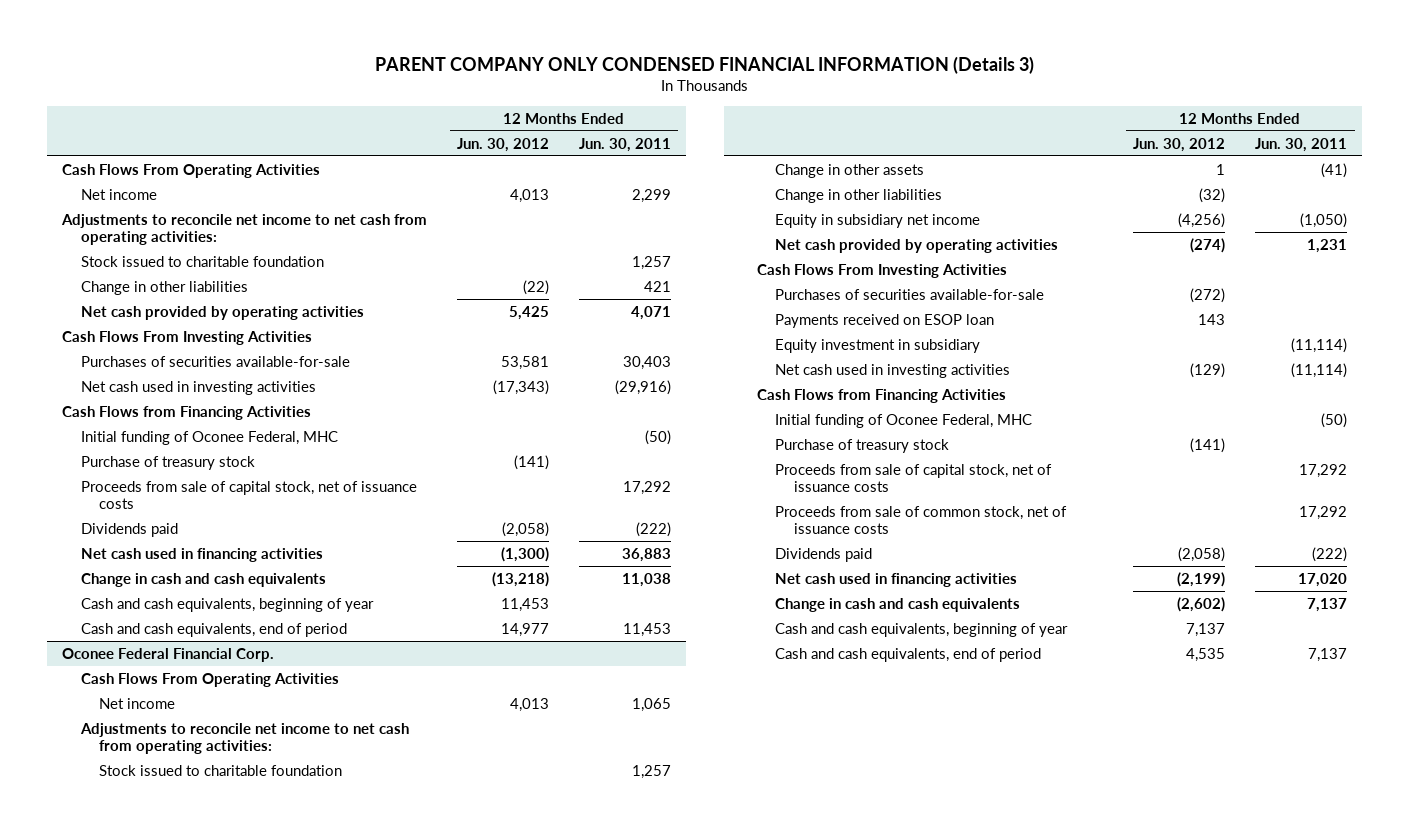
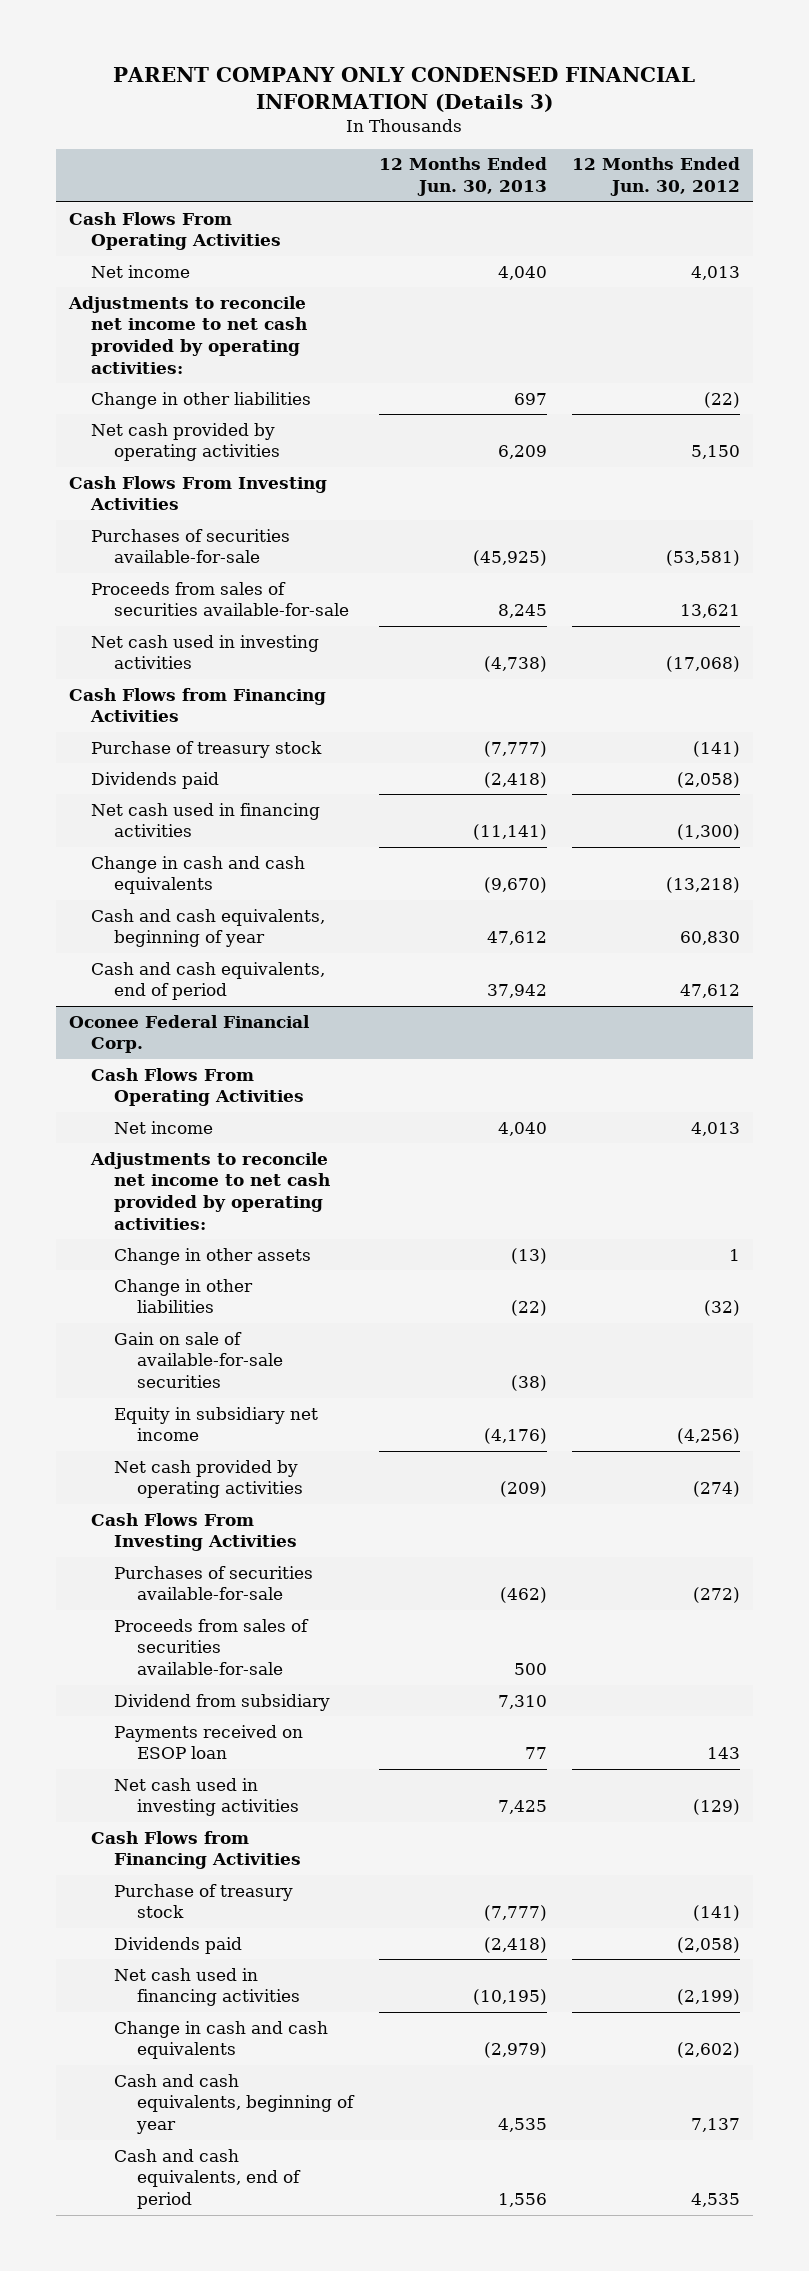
[578,137,671,152] Jun. 30, 2011 -> none
none -> [378,157,547,197] 12 Months Ended Jun. 30, 2013
[80,255,324,267] Stock issued to charitable foundation -> none
[61,213,428,246] Adjustments to reconcile net income to net cash from operating activities: -> [67,295,308,375] Adjustments to reconcile net income to net cash provided by operating activities:
[509,305,550,320] 5,425 -> [691,445,741,460] 5,150
[501,355,550,370] 53,581 -> [666,550,741,567] (53,581)
none -> [91,581,350,617] Proceeds from sales of securities available-for-sale
[493,379,550,395] (17,343) -> [666,656,741,673] (17,068)
[80,430,338,445] Initial funding of Oconee Federal, MHC -> none
[80,480,417,510] Proceeds from sale of capital stock, net of issuance costs -> none
[501,597,550,612] 11,453 -> [680,931,741,946] 60,830
[501,622,550,637] 14,977 -> [680,984,741,999] 47,612
[99,764,343,776] Stock issued to charitable foundation -> none
[79,722,409,755] Adjustments to reconcile net income to net cash from operating activities: -> [90,1151,331,1231] Adjustments to reconcile net income to net cash provided by operating activities:
none -> [114,1331,283,1389] Gain on sale of available-for-sale securities
none -> [114,1618,310,1676] Proceeds from sales of securities available-for-sale
none -> [114,1693,331,1711] Dividend from subsidiary
[775,338,981,353] Equity investment in subsidiary -> none
[775,413,1033,428] Initial funding of Oconee Federal, MHC -> none
[775,463,1053,493] Proceeds from sale of capital stock, net of issuance costs -> none
[775,505,1068,535] Proceeds from sale of common stock, net of issuance costs -> none

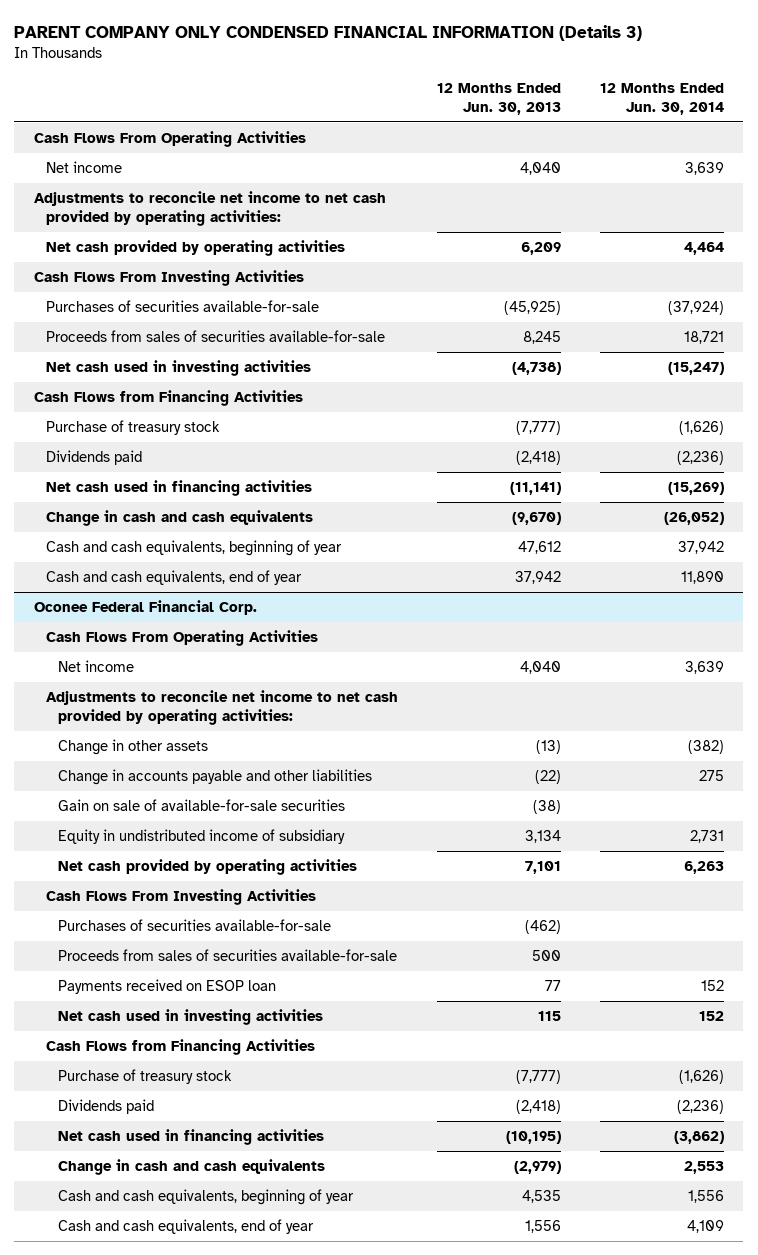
[572,157,741,197] 12 Months Ended Jun. 30, 2012 -> none
none -> [599,82,724,115] 12 Months Ended Jun. 30, 2014
[91,391,312,409] Change in other liabilities -> none
[91,961,326,1001] Cash and cash equivalents, end of period -> [45,569,302,585] Cash and cash equivalents, end of year
[114,1278,254,1314] Change in other liabilities -> [57,768,372,785] Change in accounts payable and other liabilities
[114,1406,319,1442] Equity in subsidiary net income -> [57,828,345,844] Equity in undistributed income of subsidiary
[483,1428,547,1445] (4,176) -> [524,829,561,843] 3,134
[499,1481,547,1498] (209) -> [524,860,561,874] 7,101
[114,1693,331,1711] Dividend from subsidiary -> none
[497,1800,547,1815] 7,425 -> [537,1010,561,1021] 115
[114,2148,301,2210] Cash and cash equivalents, end of period -> [57,1218,314,1234] Cash and cash equivalents, end of year

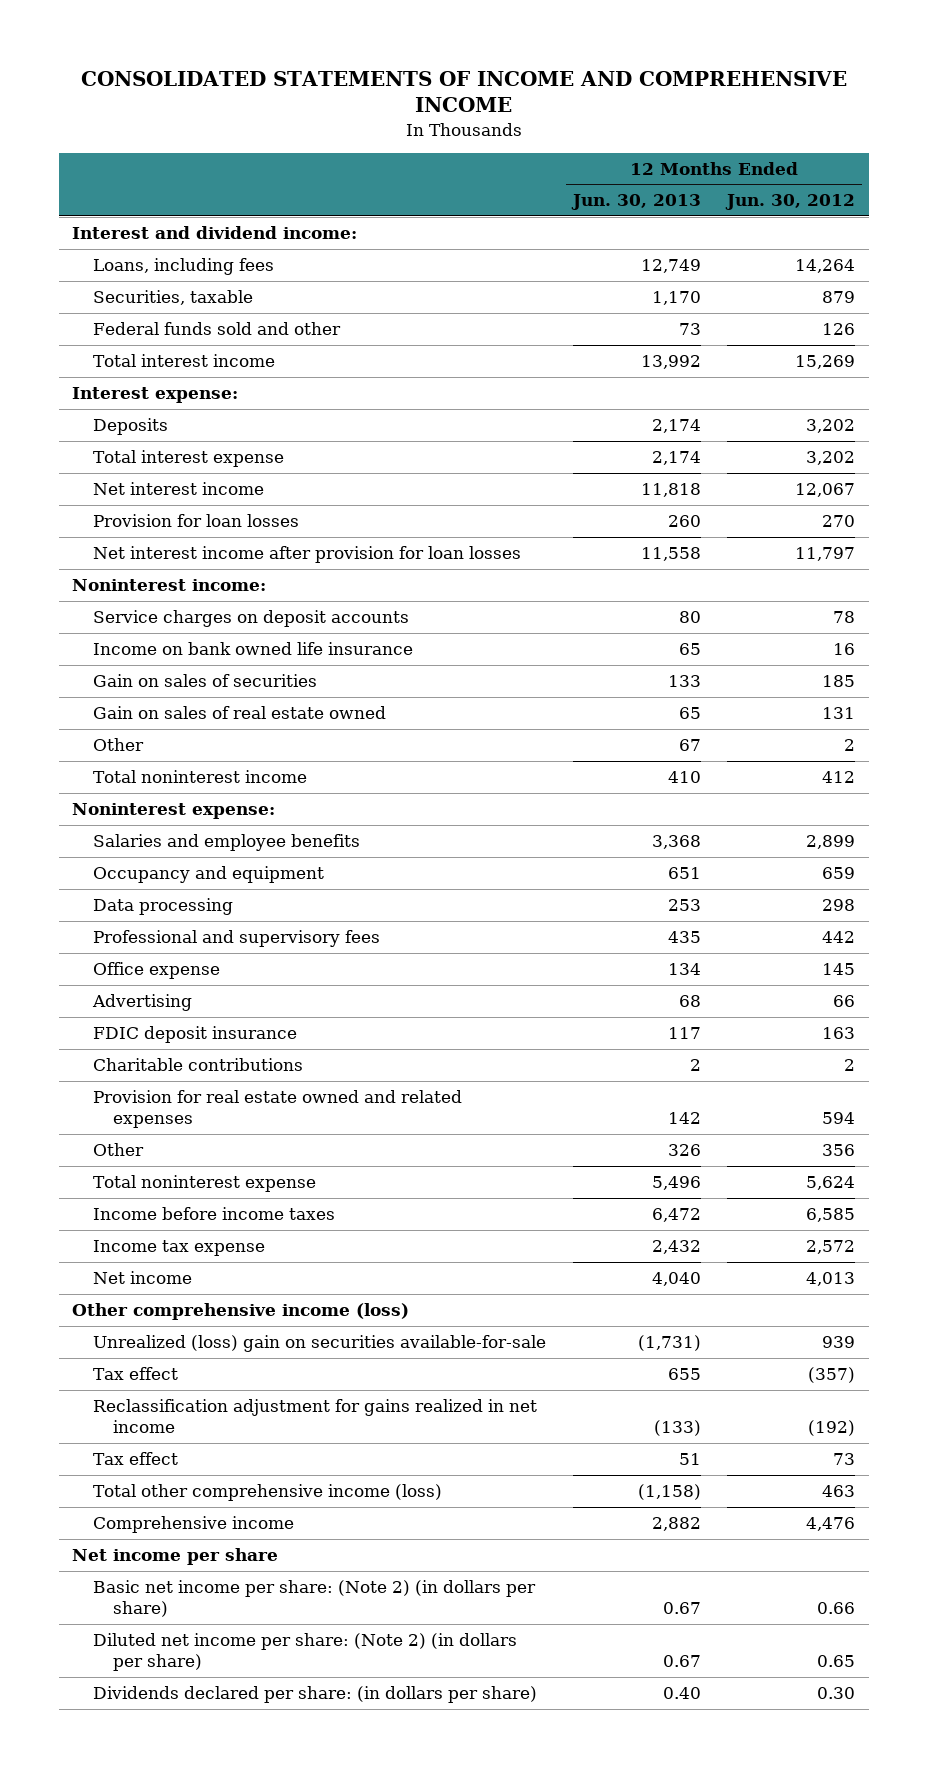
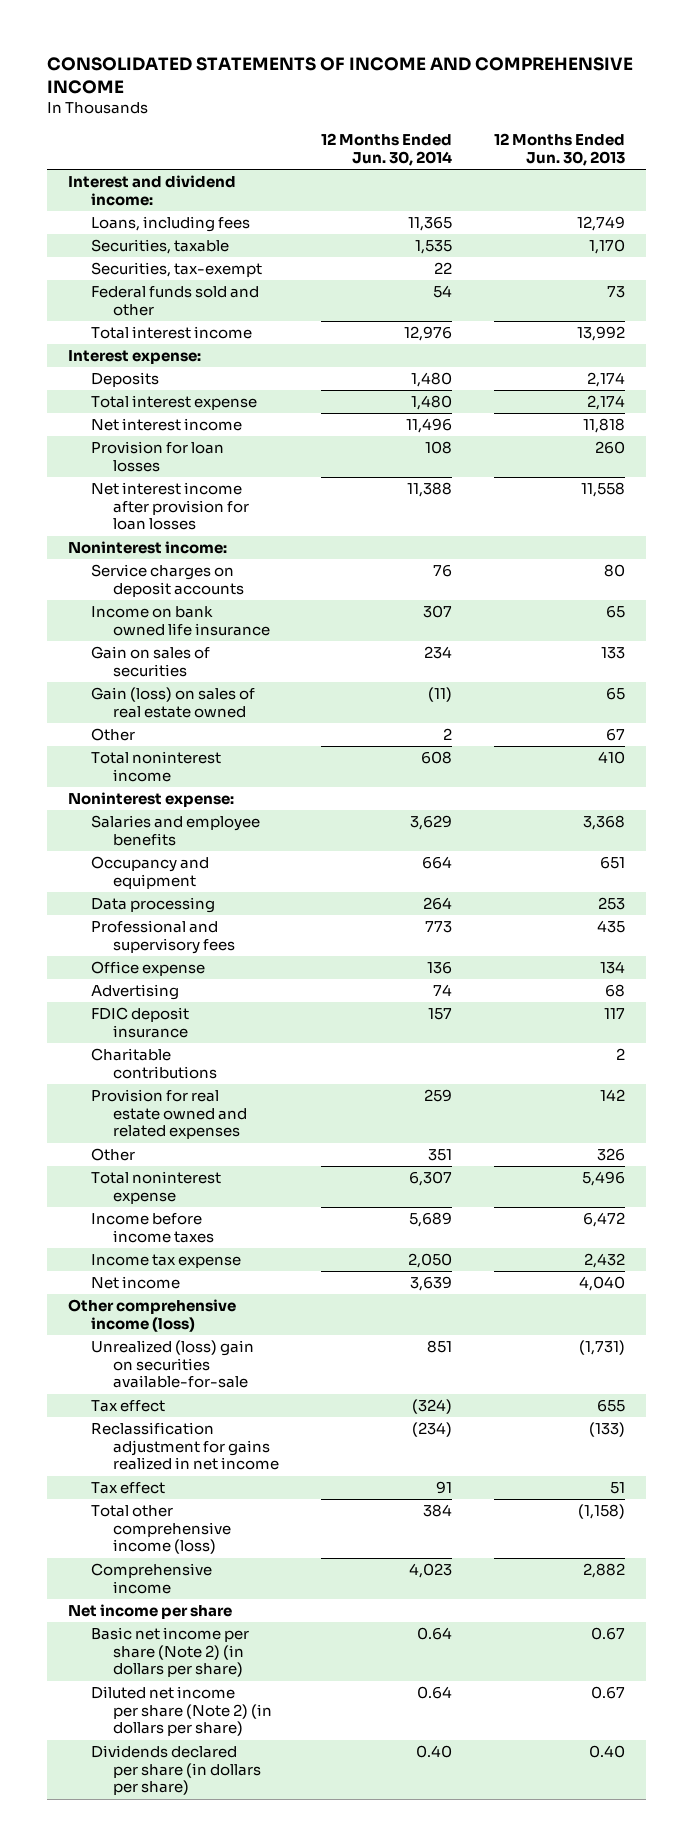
[725,194,856,211] Jun. 30, 2012 -> none
none -> [321,133,453,167] 12 Months Ended Jun. 30, 2014
none -> [90,262,262,278] Securities, tax-exempt
[92,706,386,720] Gain on sales of real estate owned -> [90,687,255,718] Gain (loss) on sales of real estate owned
[92,1580,536,1618] Basic net income per share: (Note 2) (in dollars per share) -> [90,1627,249,1678] Basic net income per share (Note 2) (in dollars per share)
[92,1633,517,1672] Diluted net income per share: (Note 2) (in dollars per share) -> [90,1686,273,1737] Diluted net income per share (Note 2) (in dollars per share)
[92,1686,537,1704] Dividends declared per share: (in dollars per share) -> [90,1745,262,1796] Dividends declared per share (in dollars per share)

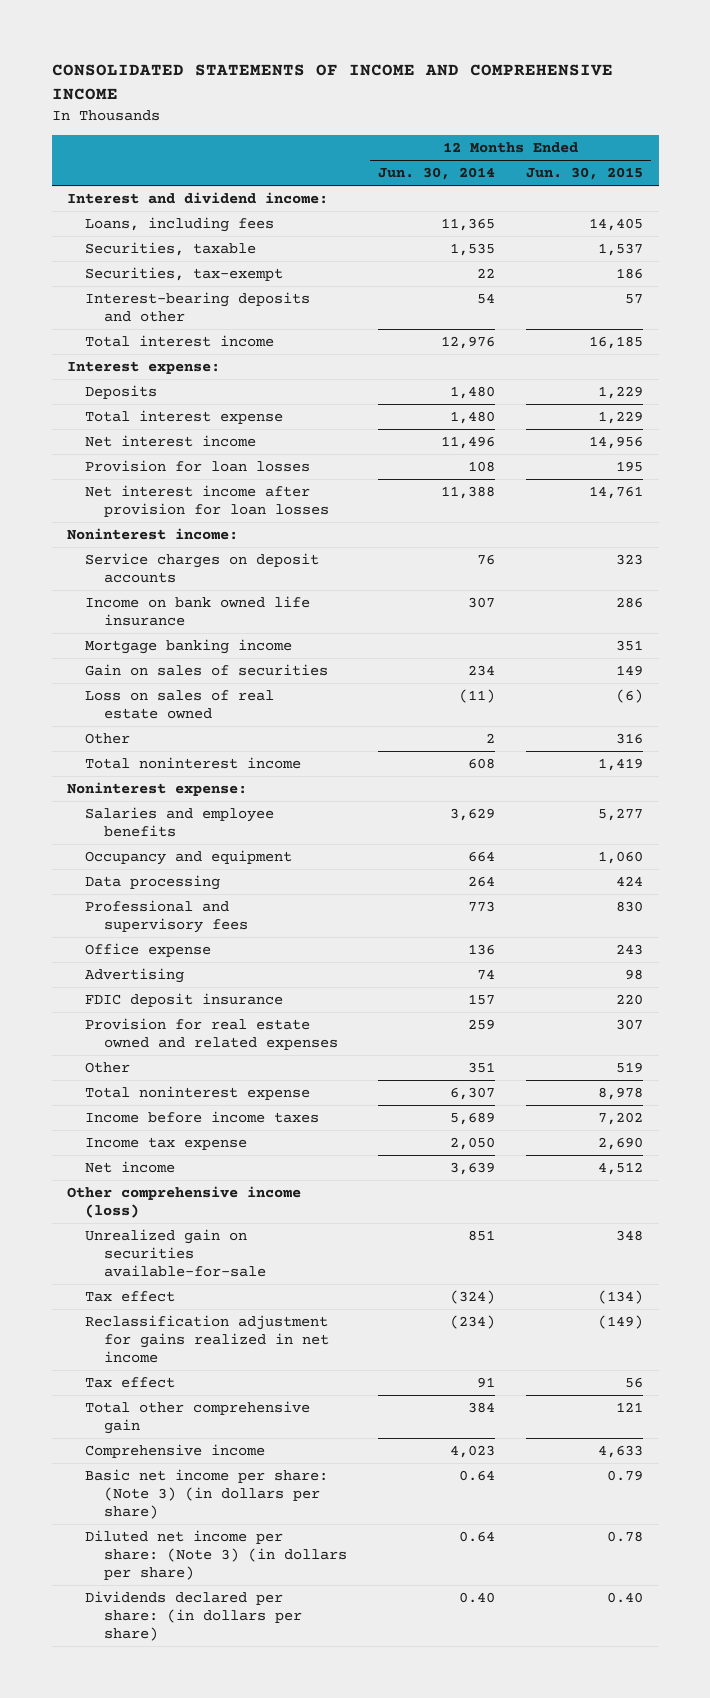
[493,133,625,167] 12 Months Ended Jun. 30, 2013 -> none
none -> [526,167,644,181] Jun. 30, 2015
[90,286,259,316] Federal funds sold and other -> [85,291,311,322] Interest-bearing deposits and other
none -> [85,638,293,654] Mortgage banking income
[90,687,255,718] Gain (loss) on sales of real estate owned -> [85,689,275,719] Loss on sales of real estate owned
[90,1048,218,1079] Charitable contributions -> none
[90,1340,254,1389] Unrealized (loss) gain on securities available-for-sale -> [85,1228,266,1277] Unrealized gain on securities available-for-sale
[90,1505,232,1555] Total other comprehensive income (loss) -> [85,1400,311,1434] Total other comprehensive gain
[67,1604,232,1620] Net income per share -> none
[90,1627,249,1678] Basic net income per share (Note 2) (in dollars per share) -> [85,1468,329,1519] Basic net income per share: (Note 3) (in dollars per share)
[90,1686,273,1737] Diluted net income per share (Note 2) (in dollars per share) -> [85,1529,347,1580] Diluted net income per share: (Note 3) (in dollars per share)
[90,1745,262,1796] Dividends declared per share (in dollars per share) -> [85,1590,302,1641] Dividends declared per share: (in dollars per share)

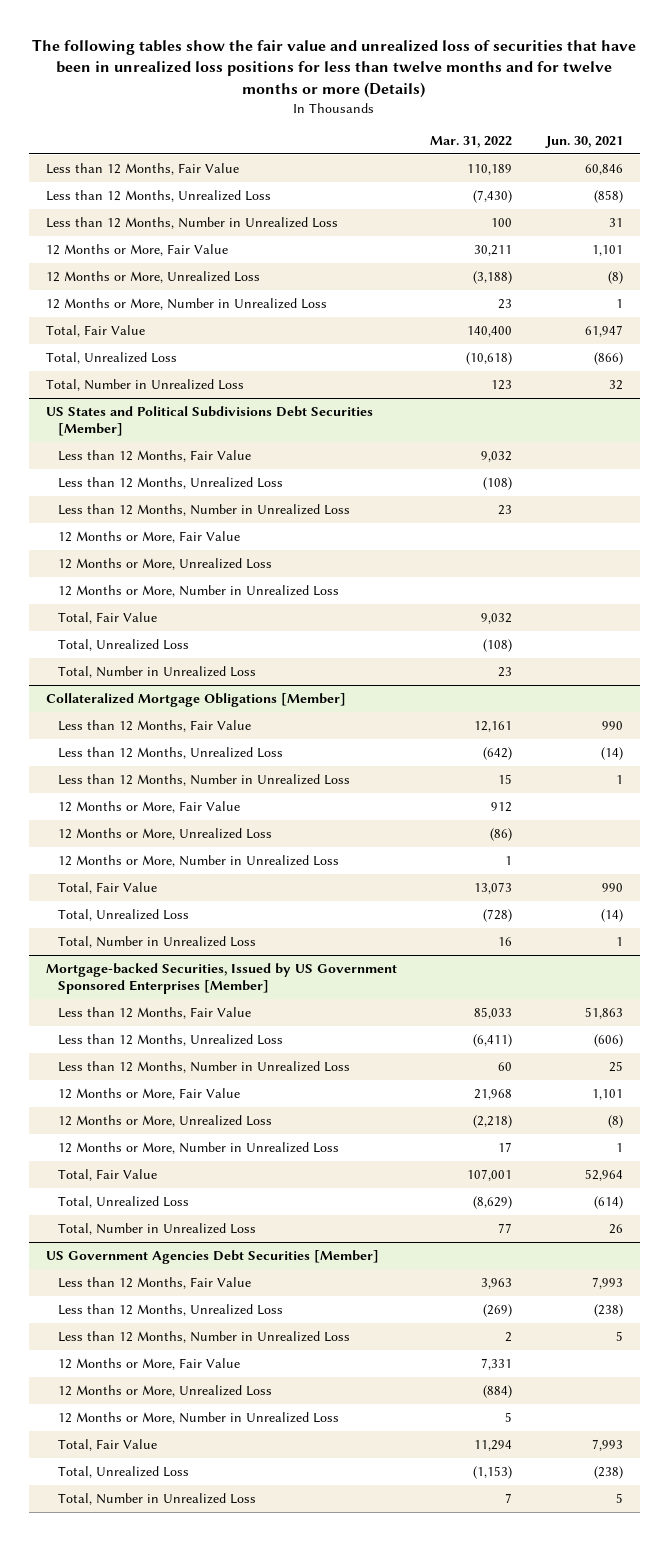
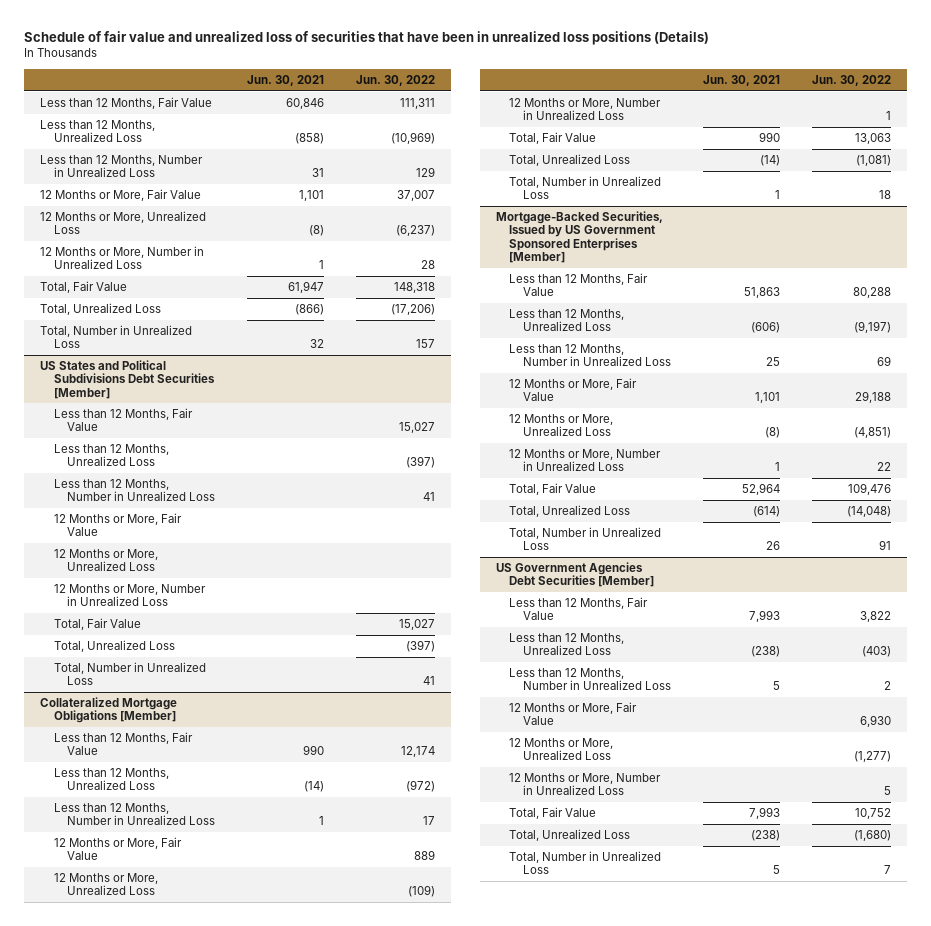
[32,38,637,99] The following tables show the fair value and unrealized loss of securities that have been in unrealized loss positions for less than twelve months and for twelve months or more (Details) -> [24,31,710,46] Schedule of fair value and unrealized loss of securities that have been in unrealized loss positions (Details)
[430,136,513,149] Mar. 31, 2022 -> none
none -> [356,74,436,86] Jun. 30, 2022
[45,962,397,995] Mortgage-backed Securities, Issued by US Government Sponsored Enterprises [Member] -> [495,211,663,263] Mortgage-Backed Securities, Issued by US Government Sponsored Enterprises [Member]

